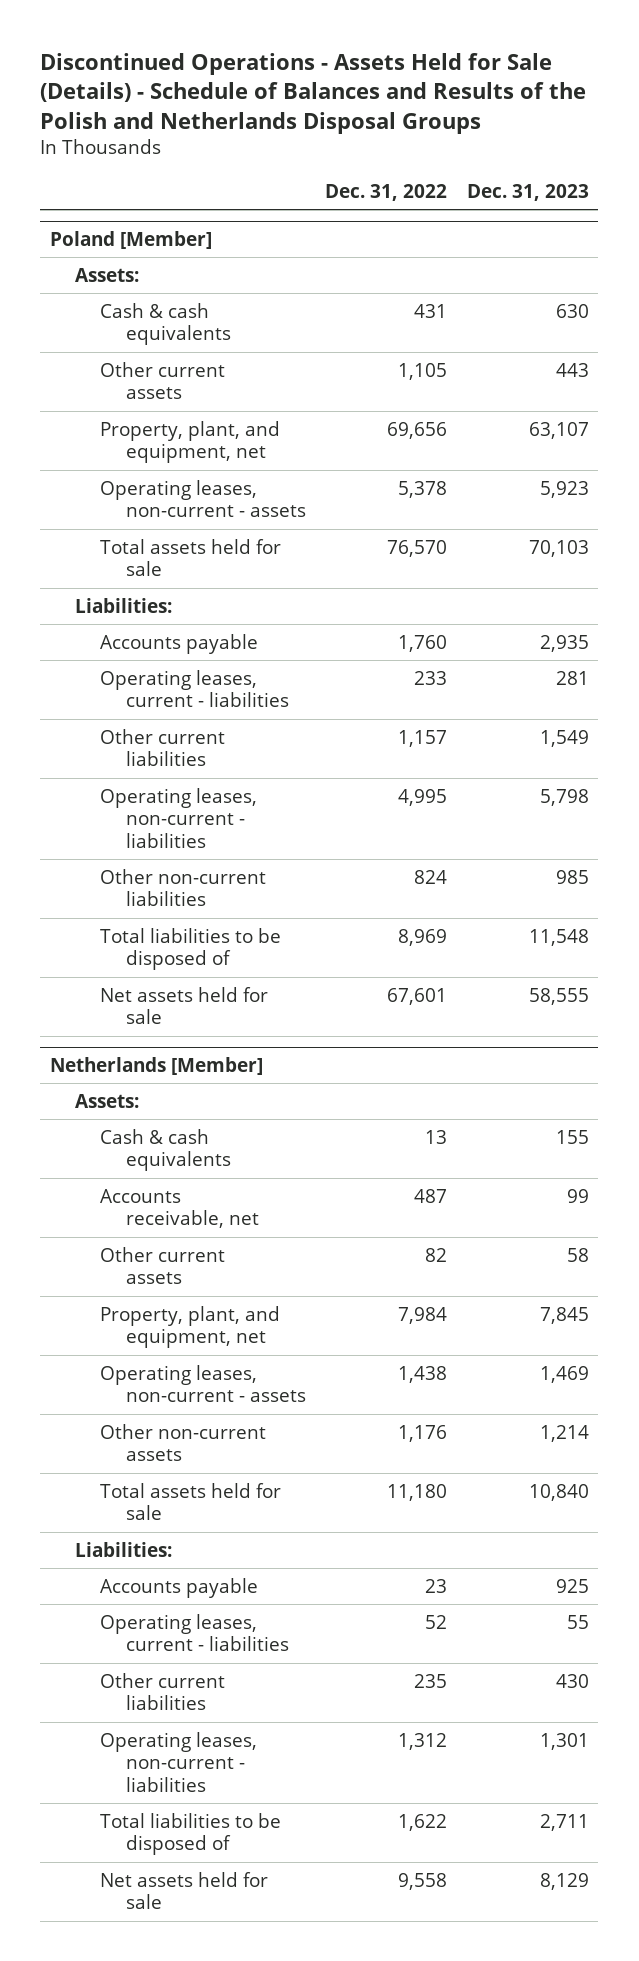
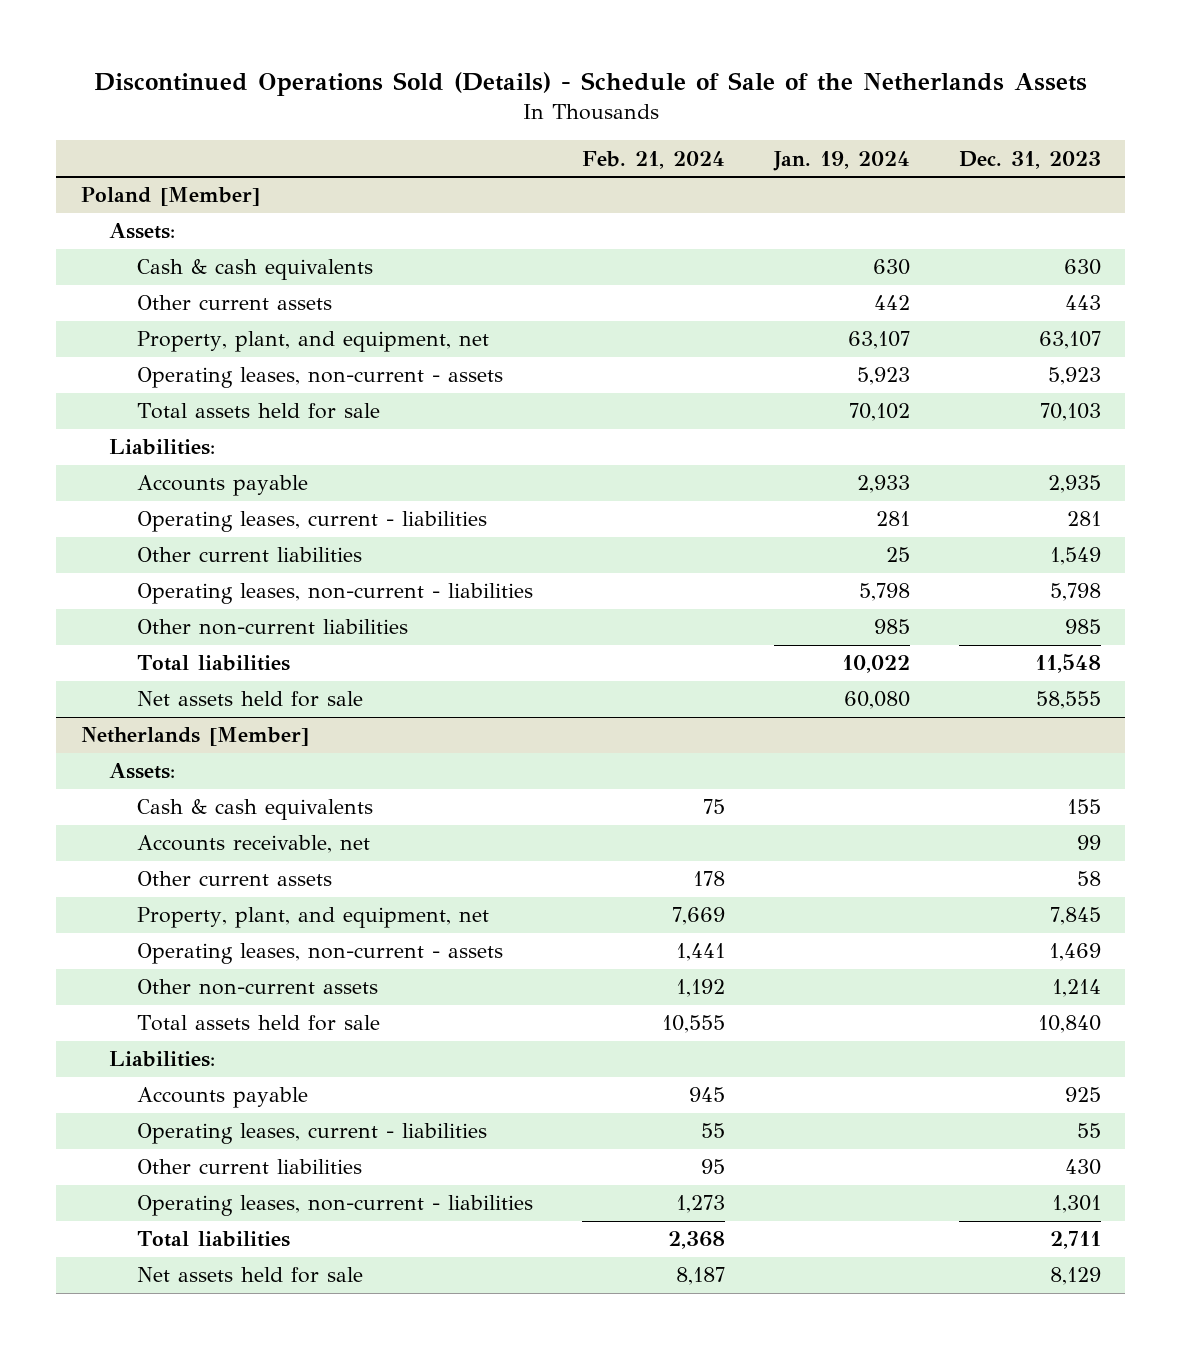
[40,52,587,134] Discontinued Operations - Assets Held for Sale (Details) - Schedule of Balances and Results of the Polish and Netherlands Disposal Groups -> [93,71,1087,96] Discontinued Operations Sold (Details) - Schedule of Sale of the Netherlands Assets
[325,183,448,201] Dec. 31, 2022 -> none
none -> [581,150,725,169] Feb. 21, 2024
none -> [772,150,910,171] Jan. 19, 2024
[100,927,282,971] Total liabilities to be disposed of -> [136,655,290,672] Total liabilities
[100,1812,282,1856] Total liabilities to be disposed of -> [136,1231,290,1248] Total liabilities

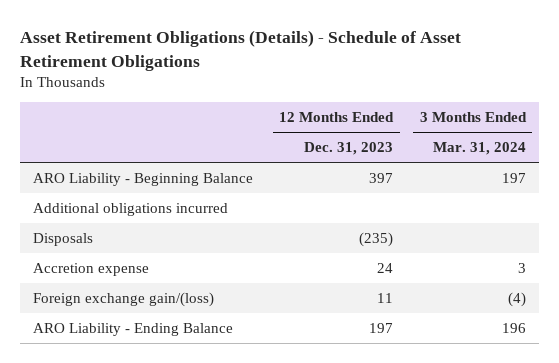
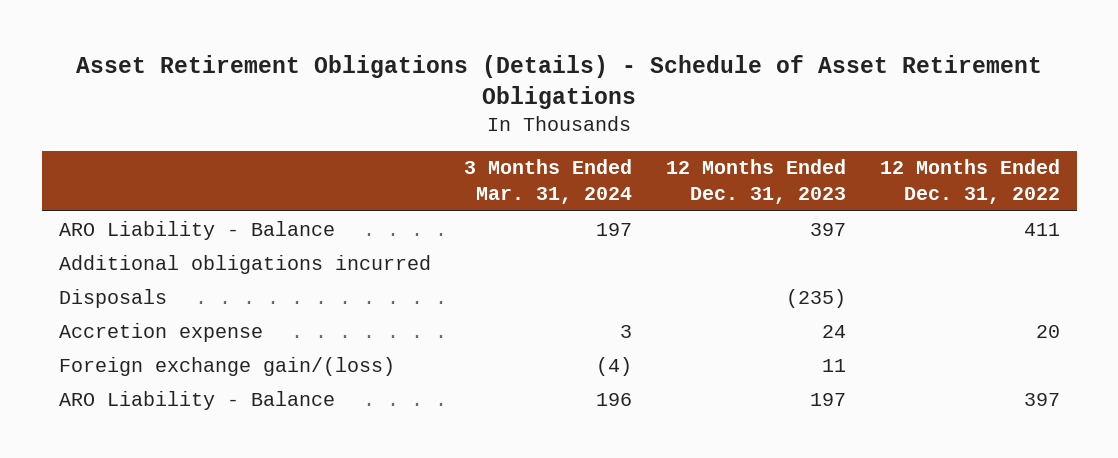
none -> [879,159,1060,205] 12 Months Ended Dec. 31, 2022
[32,172,253,186] ARO Liability - Beginning Balance -> [58,220,335,240] ARO Liability - Balance
[32,322,233,336] ARO Liability - Ending Balance -> [58,390,335,410] ARO Liability - Balance

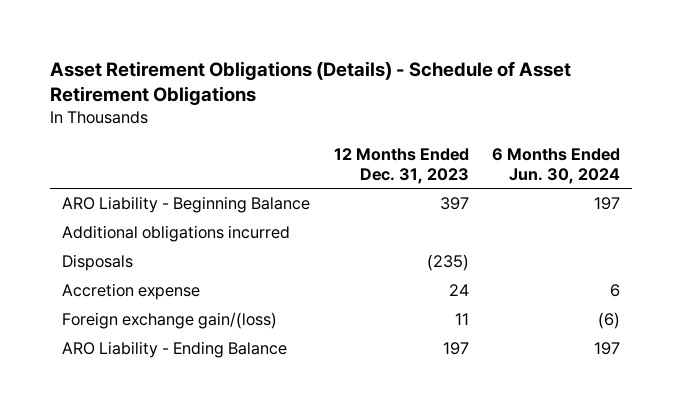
[464,159,633,205] 3 Months Ended Mar. 31, 2024 -> none
[879,159,1060,205] 12 Months Ended Dec. 31, 2022 -> none
none -> [492,147,621,184] 6 Months Ended Jun. 30, 2024
[58,220,335,240] ARO Liability - Balance -> [61,196,310,214] ARO Liability - Beginning Balance
[58,390,335,410] ARO Liability - Balance -> [61,341,287,359] ARO Liability - Ending Balance

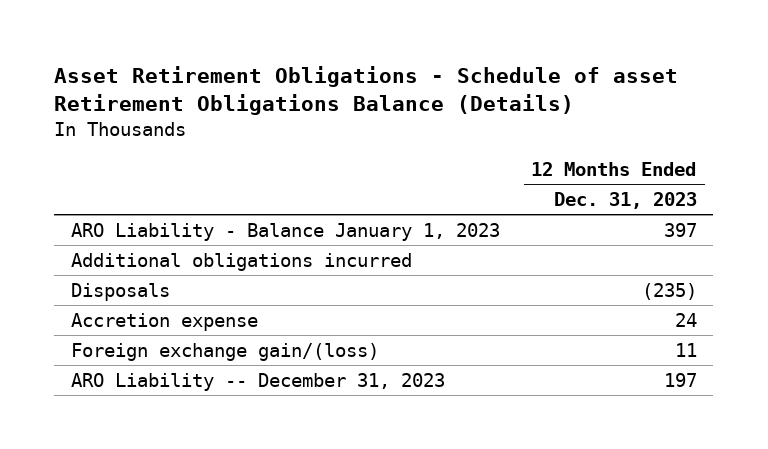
[50,60,572,106] Asset Retirement Obligations (Details) - Schedule of Asset Retirement Obligations -> [54,65,679,116] Asset Retirement Obligations - Schedule of asset Retirement Obligations Balance (Details)
[492,147,621,184] 6 Months Ended Jun. 30, 2024 -> none
[61,196,310,214] ARO Liability - Beginning Balance -> [70,222,500,241] ARO Liability - Balance January 1, 2023
[61,341,287,359] ARO Liability - Ending Balance -> [70,372,445,391] ARO Liability -- December 31, 2023

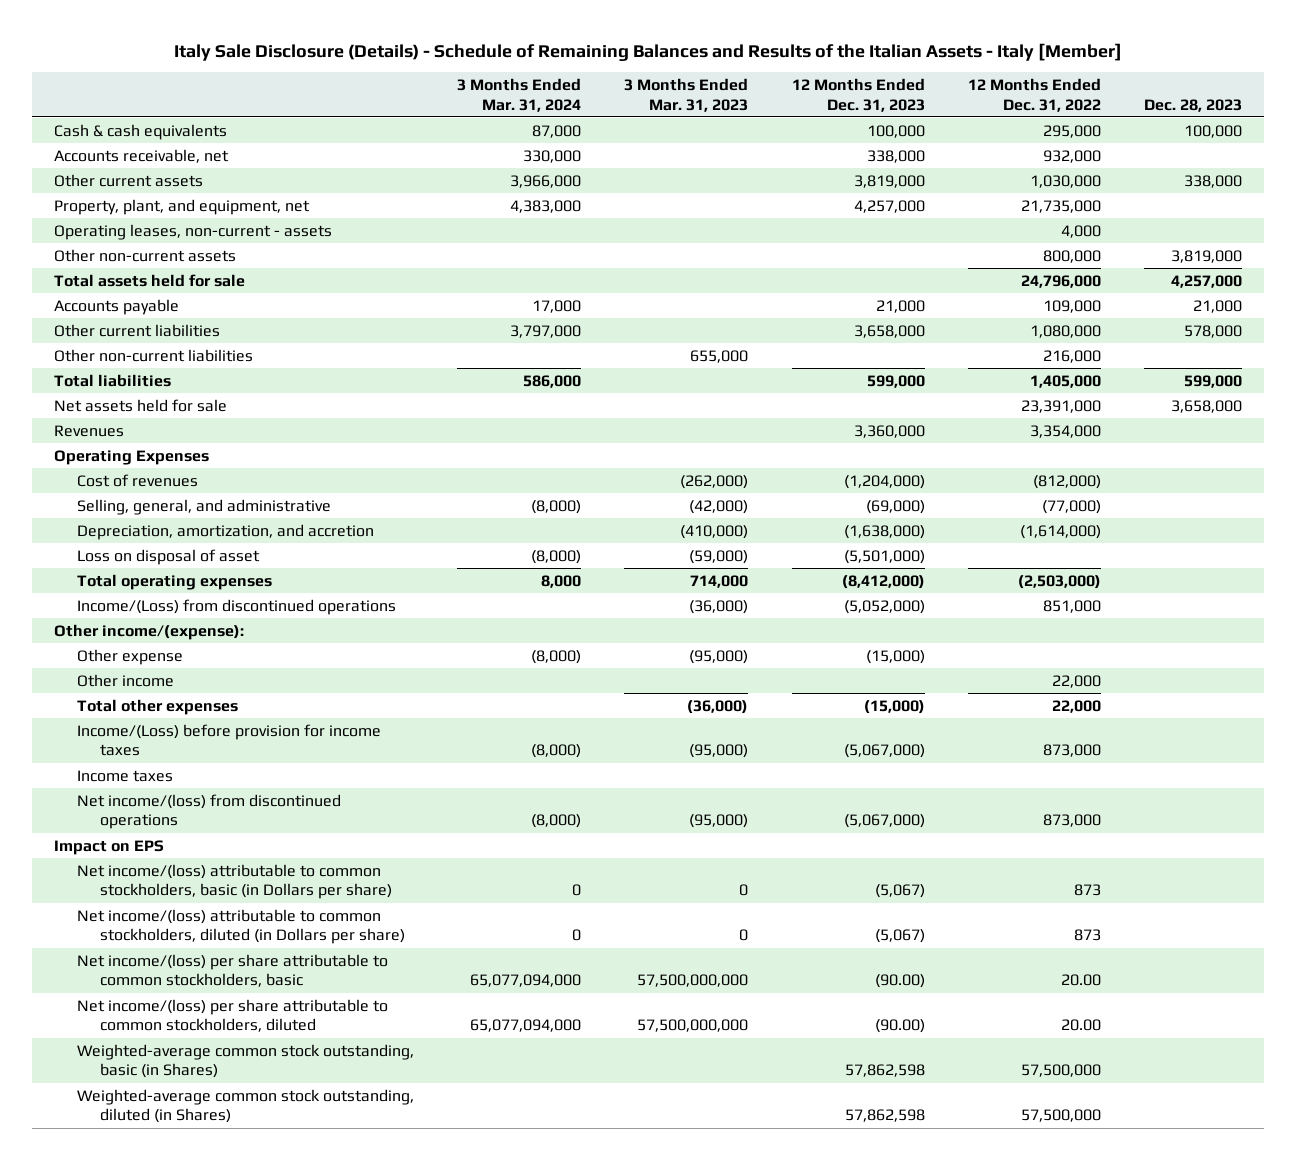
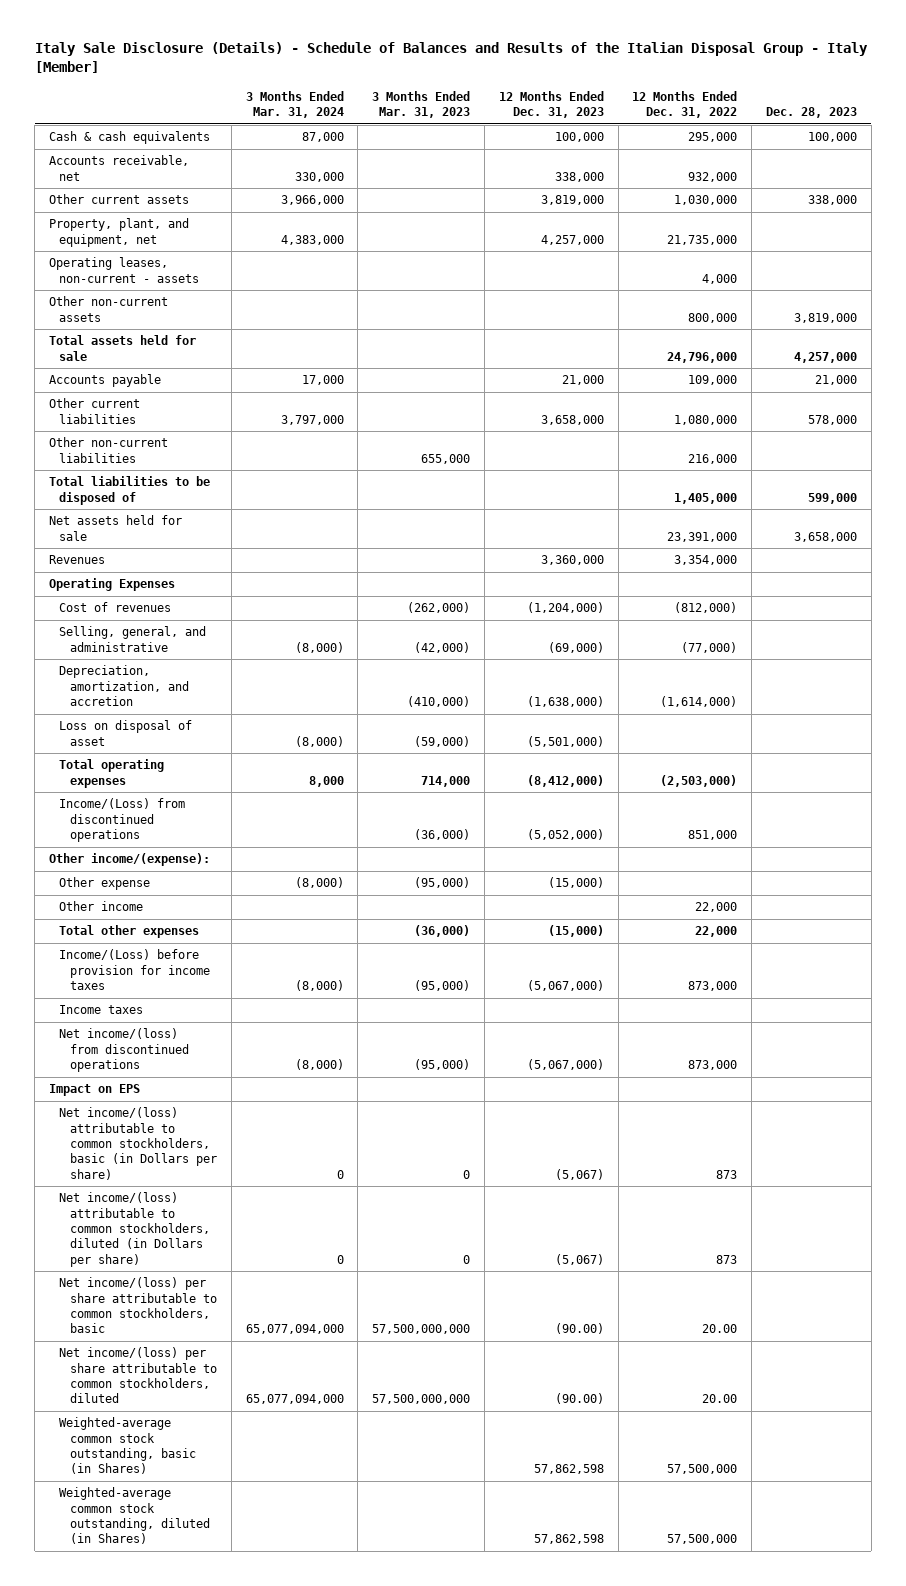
[173,42,1122,61] Italy Sale Disclosure (Details) - Schedule of Remaining Balances and Results of the Italian Assets - Italy [Member] -> [34,42,868,74] Italy Sale Disclosure (Details) - Schedule of Balances and Results of the Italian Disposal Group - Italy [Member]
[53,373,171,387] Total liabilities -> none
none -> [48,476,210,505] Total liabilities to be disposed of

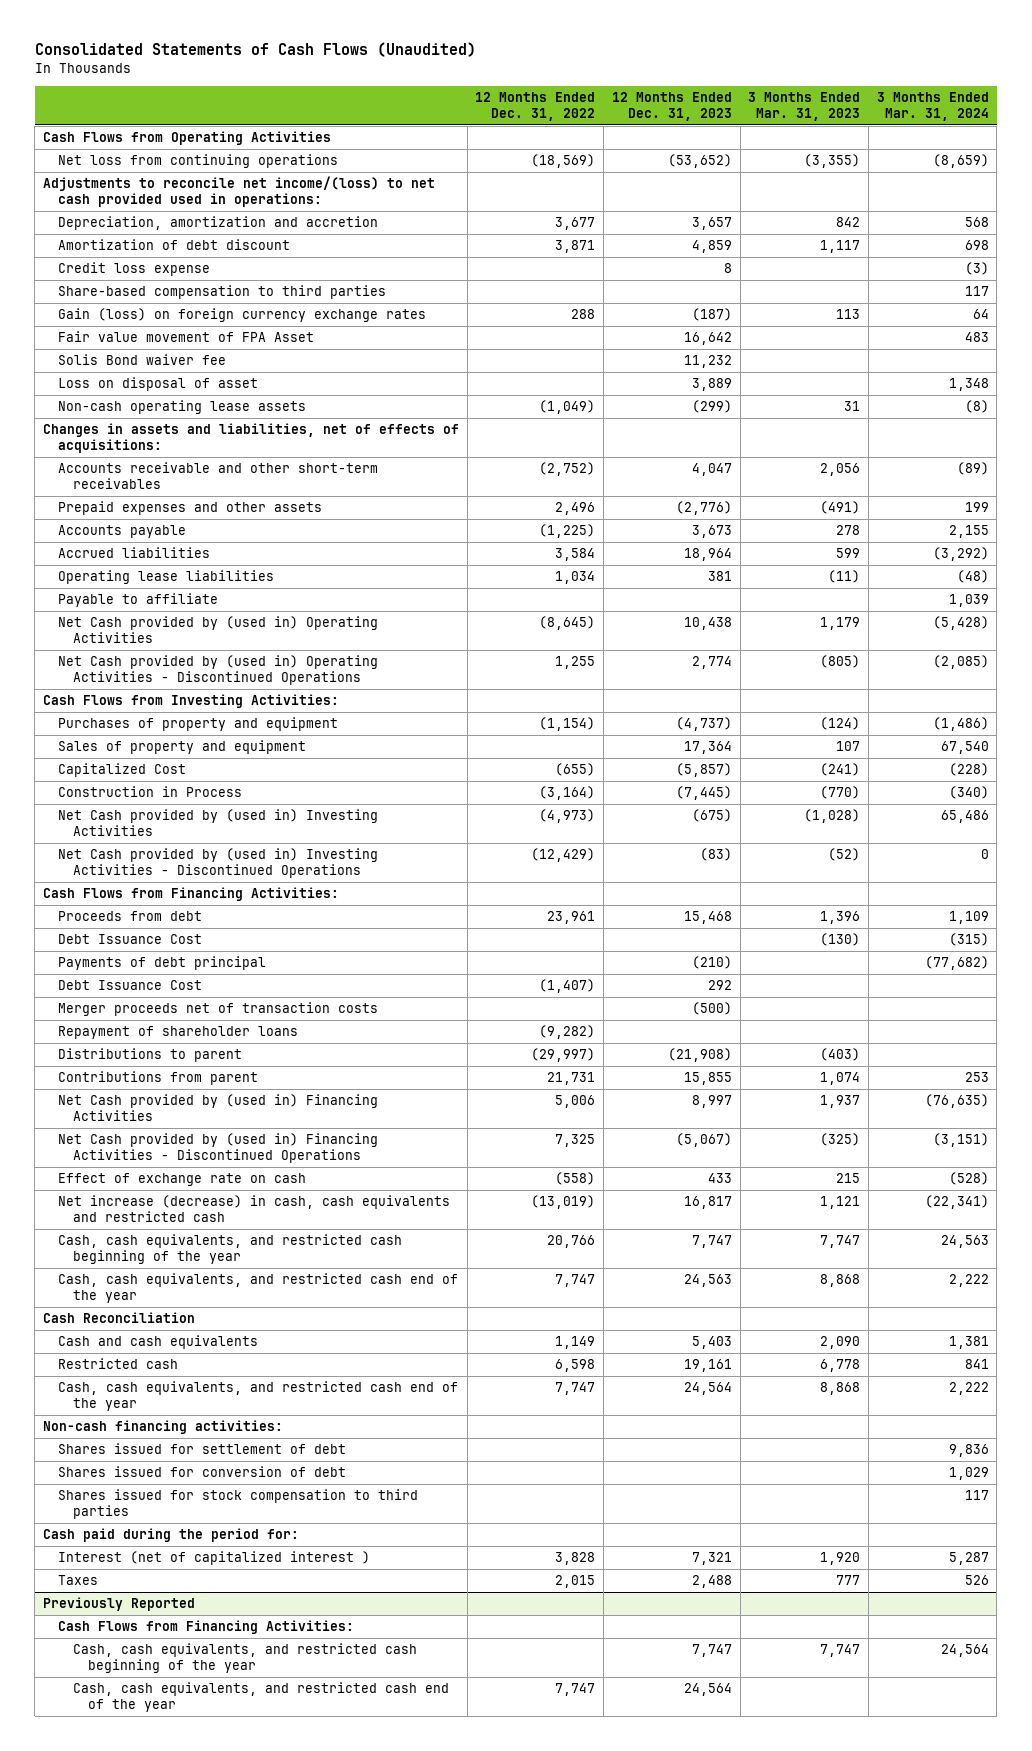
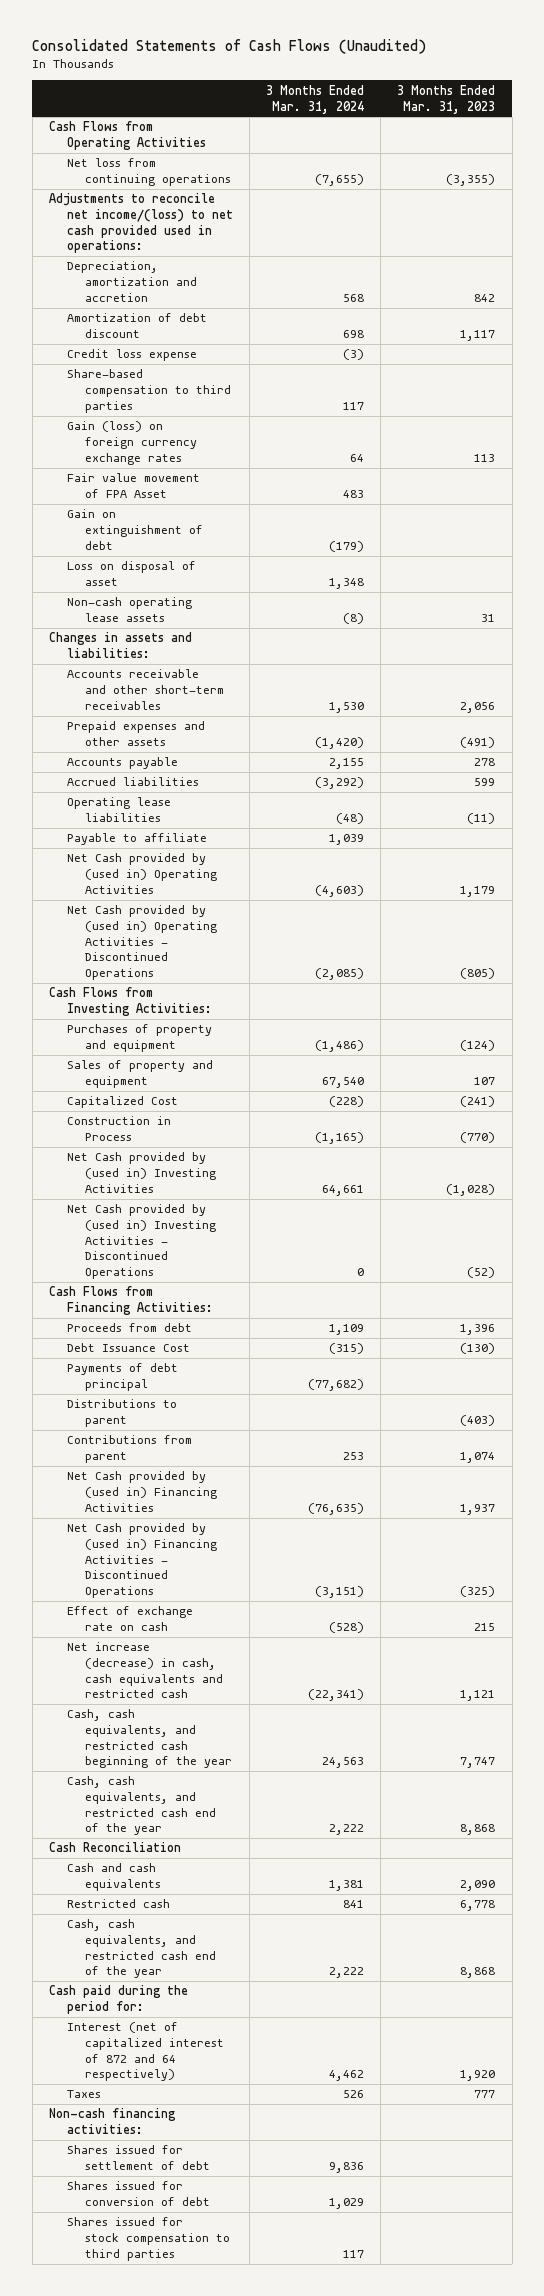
[475,92,596,121] 12 Months Ended Dec. 31, 2022 -> none
[611,92,732,121] 12 Months Ended Dec. 31, 2023 -> none
[932,154,989,169] (8,659) -> [315,174,365,187] (7,655)
[58,354,227,366] Solis Bond waiver fee -> none
none -> [66,509,204,550] Gain on extinguishment of debt
[43,423,460,453] Changes in assets and liabilities, net of effects of acquisitions: -> [48,632,192,659] Changes in assets and liabilities:
[956,462,989,476] (89) -> [329,701,365,713] 1,530
[964,502,989,513] 199 -> [315,737,365,750] (1,420)
[932,616,989,631] (5,428) -> [315,884,365,897] (4,603)
[948,786,989,800] (340) -> [315,1132,365,1145] (1,165)
[940,810,989,824] 65,486 -> [322,1184,365,1196] 64,661
[58,980,203,991] Debt Issuance Cost -> none
[58,1002,379,1017] Merger proceeds net of transaction costs -> none
[58,1026,299,1040] Repayment of shareholder loans -> none
[43,1528,300,1543] Cash paid during the period for: -> [48,1985,188,2015] Cash paid during the period for:
none -> [66,2022,225,2082] Interest (net of capitalized interest of 872 and 64 respectively)
[58,1575,99,1586] Taxes -> [66,2090,101,2099] Taxes
[58,1551,371,1566] Interest (net of capitalized interest ) -> none
[43,1597,196,1612] Previously Reported -> none
[58,1620,355,1635] Cash Flows from Financing Activities: -> none
[73,1643,418,1673] Cash, cash equivalents, and restricted cash beginning of the year -> none
[73,1682,450,1712] Cash, cash equivalents, and restricted cash end of the year -> none

